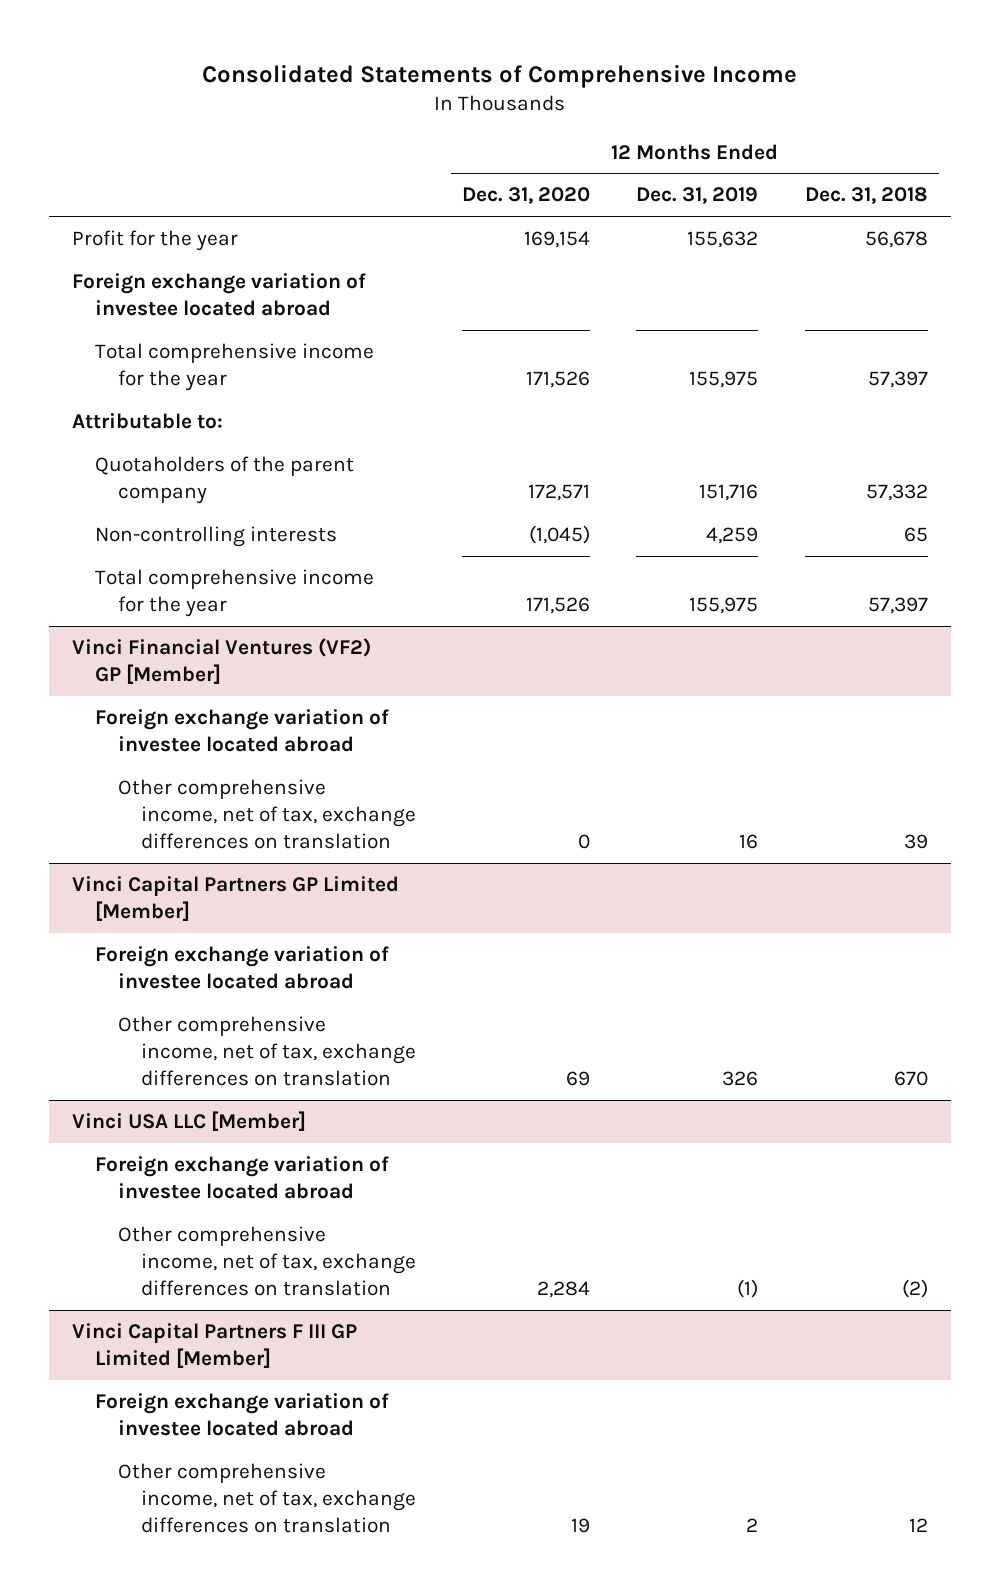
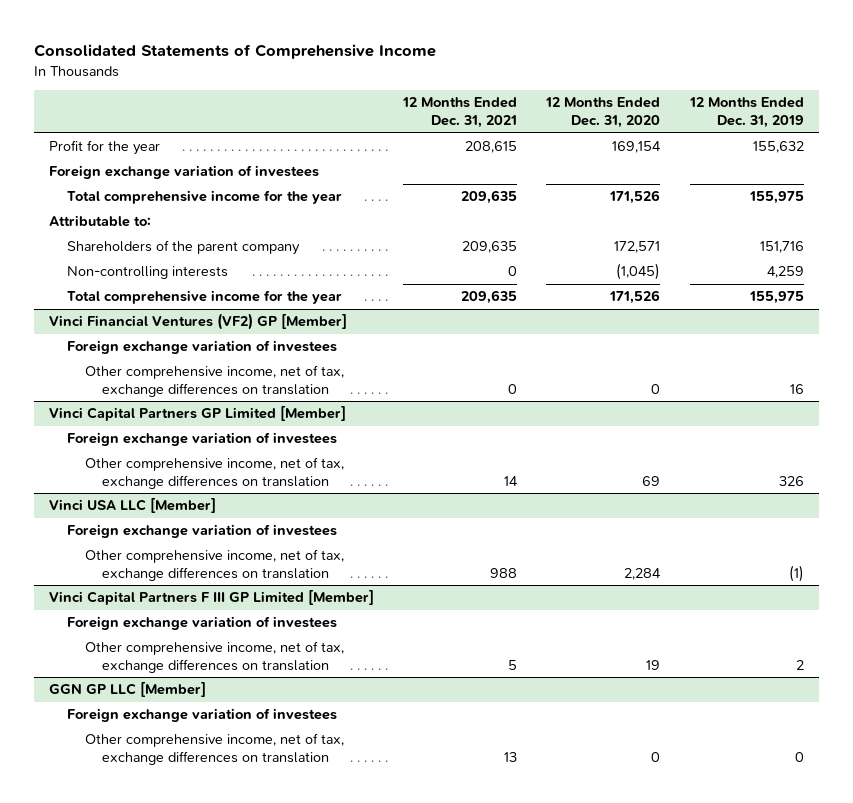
[804,187,928,205] Dec. 31, 2018 -> none
none -> [402,97,518,129] 12 Months Ended Dec. 31, 2021
[72,272,367,316] Foreign exchange variation of investee located abroad -> [48,165,319,180] Foreign exchange variation of investees
[95,455,355,504] Quotaholders of the parent company -> [66,240,300,256] Shareholders of the parent company
[95,708,390,752] Foreign exchange variation of investee located abroad -> [66,340,337,355] Foreign exchange variation of investees
[95,945,390,989] Foreign exchange variation of investee located abroad -> [66,432,337,447] Foreign exchange variation of investees
[95,1155,390,1199] Foreign exchange variation of investee located abroad -> [66,524,337,539] Foreign exchange variation of investees
[95,1392,390,1436] Foreign exchange variation of investee located abroad -> [66,616,337,631] Foreign exchange variation of investees
none -> [48,682,206,698] GGN GP LLC [Member]
none -> [66,708,337,723] Foreign exchange variation of investees
none -> [84,733,344,766] Other comprehensive income, net of tax, exchange differences on translation

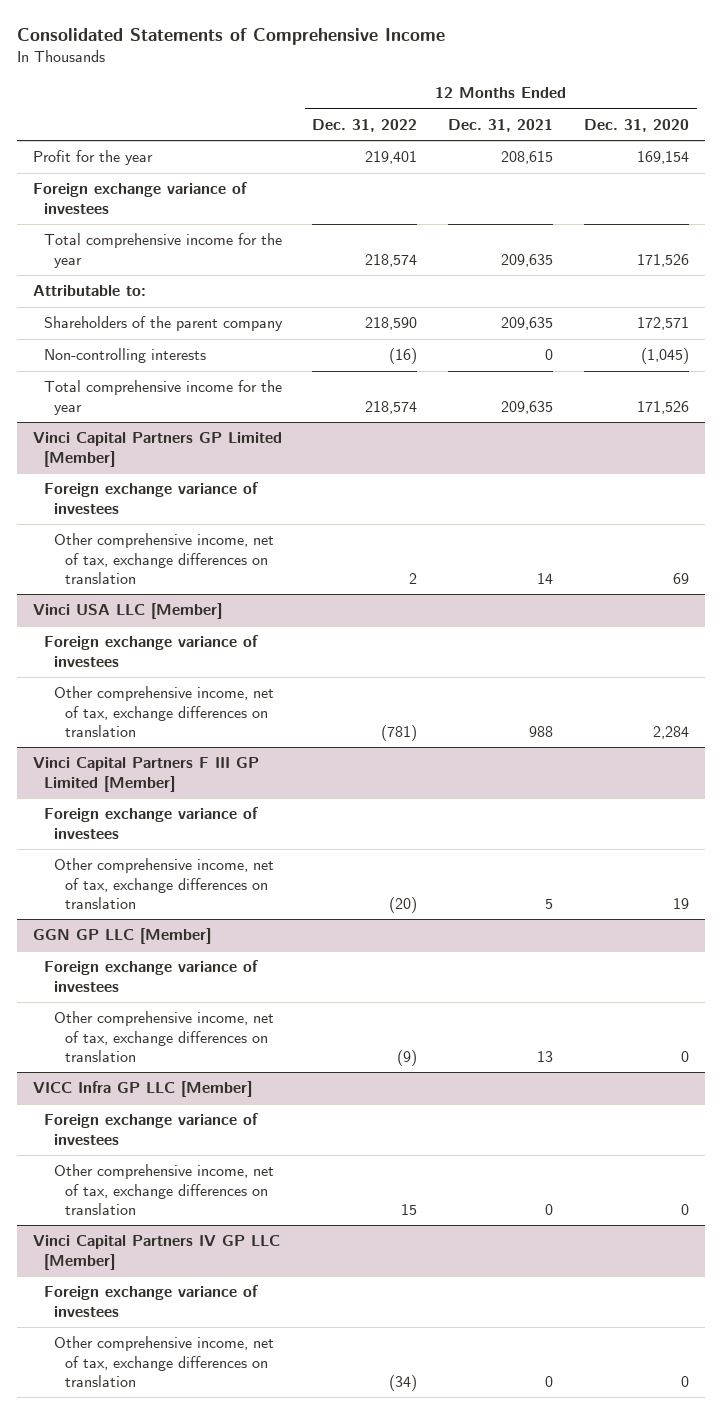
[688,97,804,129] 12 Months Ended Dec. 31, 2019 -> none
none -> [312,118,418,132] Dec. 31, 2022
[48,165,319,180] Foreign exchange variation of investees -> [32,182,248,214] Foreign exchange variance of investees
[48,313,347,331] Vinci Financial Ventures (VF2) GP [Member] -> none
[66,340,337,355] Foreign exchange variation of investees -> none
[84,365,344,398] Other comprehensive income, net of tax, exchange differences on translation -> none
[66,432,337,447] Foreign exchange variation of investees -> [43,482,259,514] Foreign exchange variance of investees
[66,524,337,539] Foreign exchange variation of investees -> [43,635,259,667] Foreign exchange variance of investees
[66,616,337,631] Foreign exchange variation of investees -> [43,807,259,839] Foreign exchange variance of investees
[66,708,337,723] Foreign exchange variation of investees -> [43,960,259,992] Foreign exchange variance of investees
none -> [32,1081,252,1098] VICC Infra GP LLC [Member]
none -> [43,1113,259,1145] Foreign exchange variance of investees
none -> [54,1164,275,1216] Other comprehensive income, net of tax, exchange differences on translation
none -> [32,1235,280,1270] Vinci Capital Partners IV GP LLC [Member]
none -> [43,1285,259,1317] Foreign exchange variance of investees
none -> [54,1336,275,1388] Other comprehensive income, net of tax, exchange differences on translation

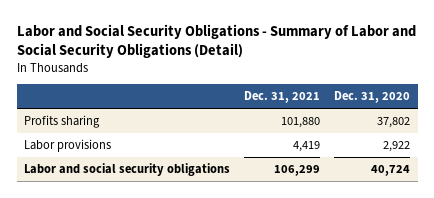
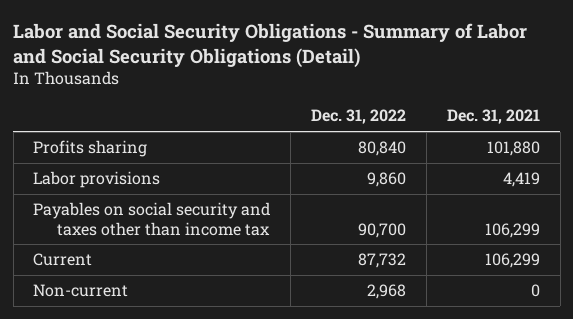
[334,91,411,104] Dec. 31, 2020 -> none
none -> [311,109,407,125] Dec. 31, 2022
none -> [33,202,271,236] Payables on social security and taxes other than income tax
[23,163,230,177] Labor and social security obligations -> [33,253,93,267] Current
none -> [33,284,129,298] Non-current

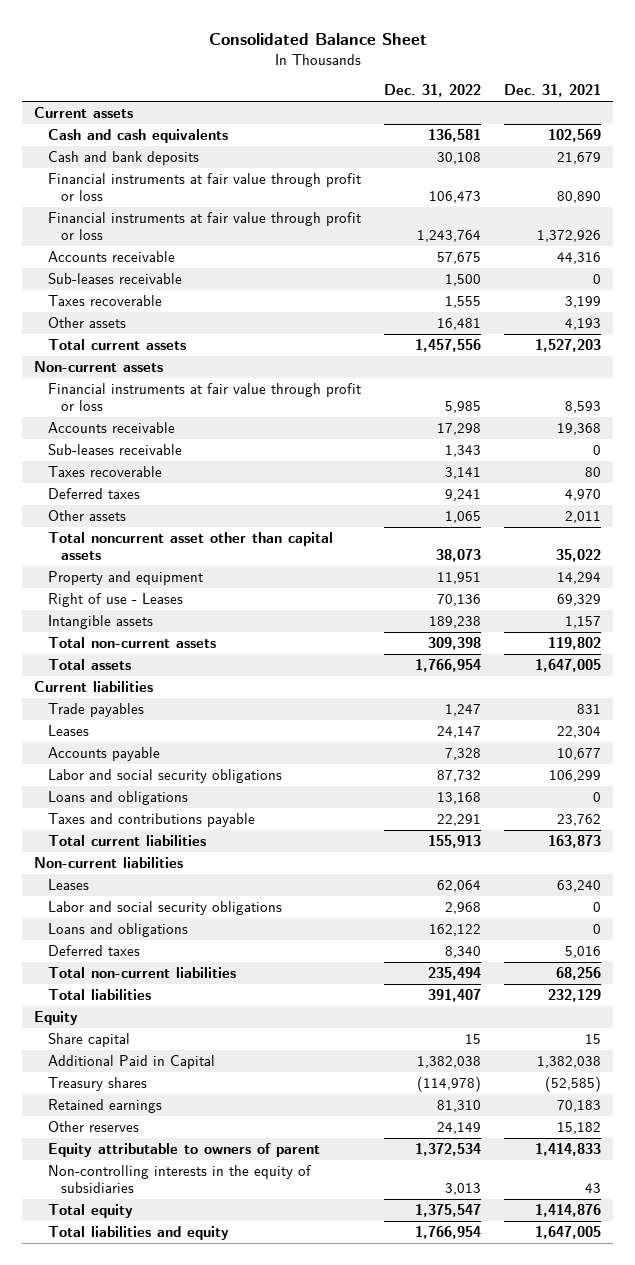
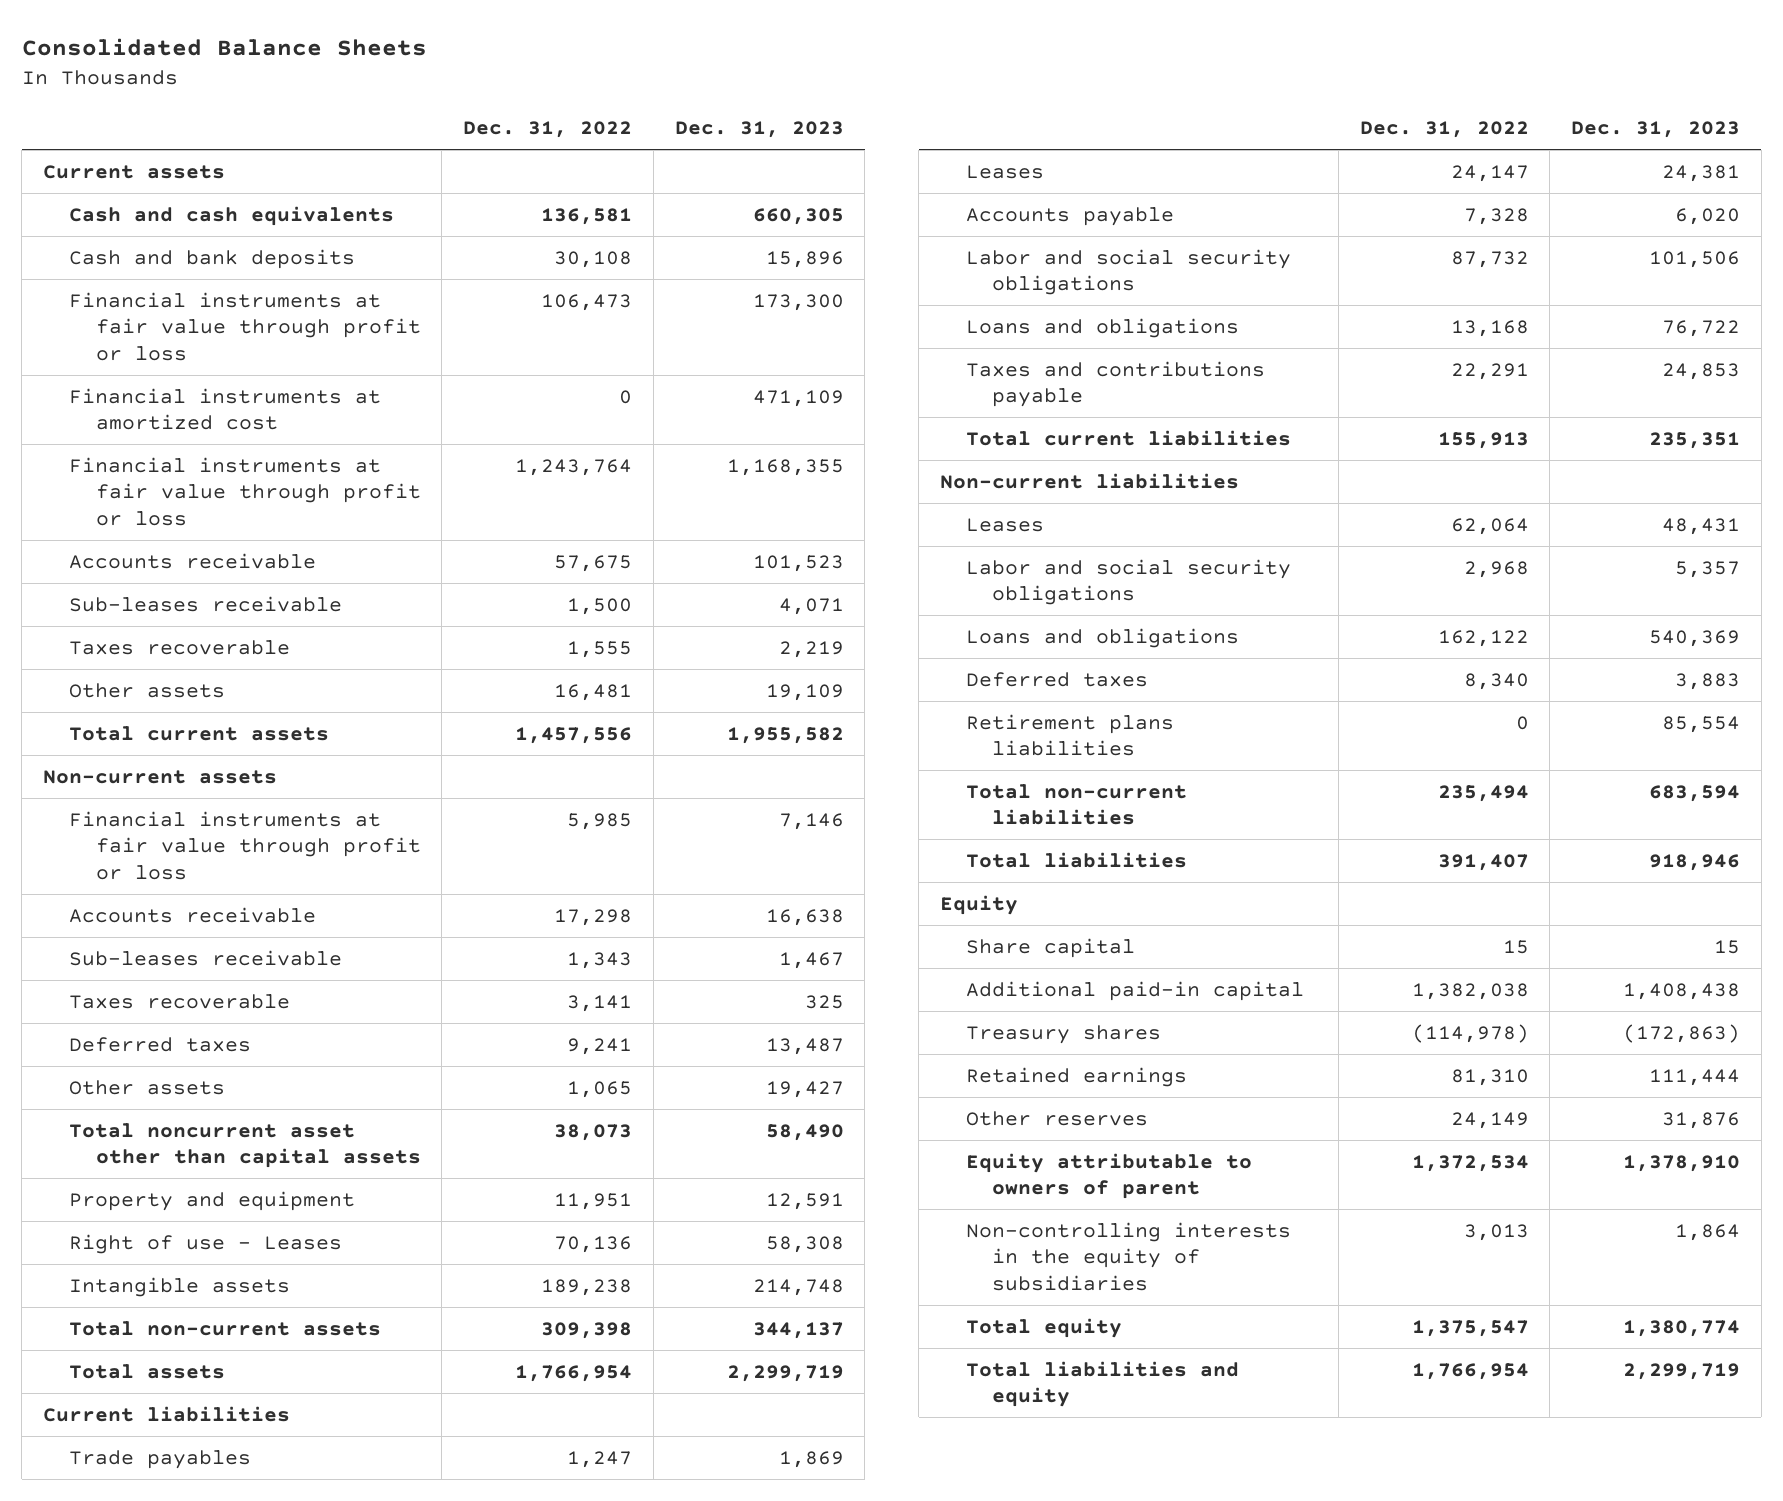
[208,32,427,45] Consolidated Balance Sheet -> [21,38,427,57] Consolidated Balance Sheets
[504,84,602,98] Dec. 31, 2021 -> none
none -> [674,120,844,138] Dec. 31, 2023
none -> [69,387,382,431] Financial instruments at amortized cost
none -> [966,713,1175,757] Retirement plans liabilities
[47,1055,215,1070] Additional Paid in Capital -> [966,980,1305,1001] Additional paid-in capital

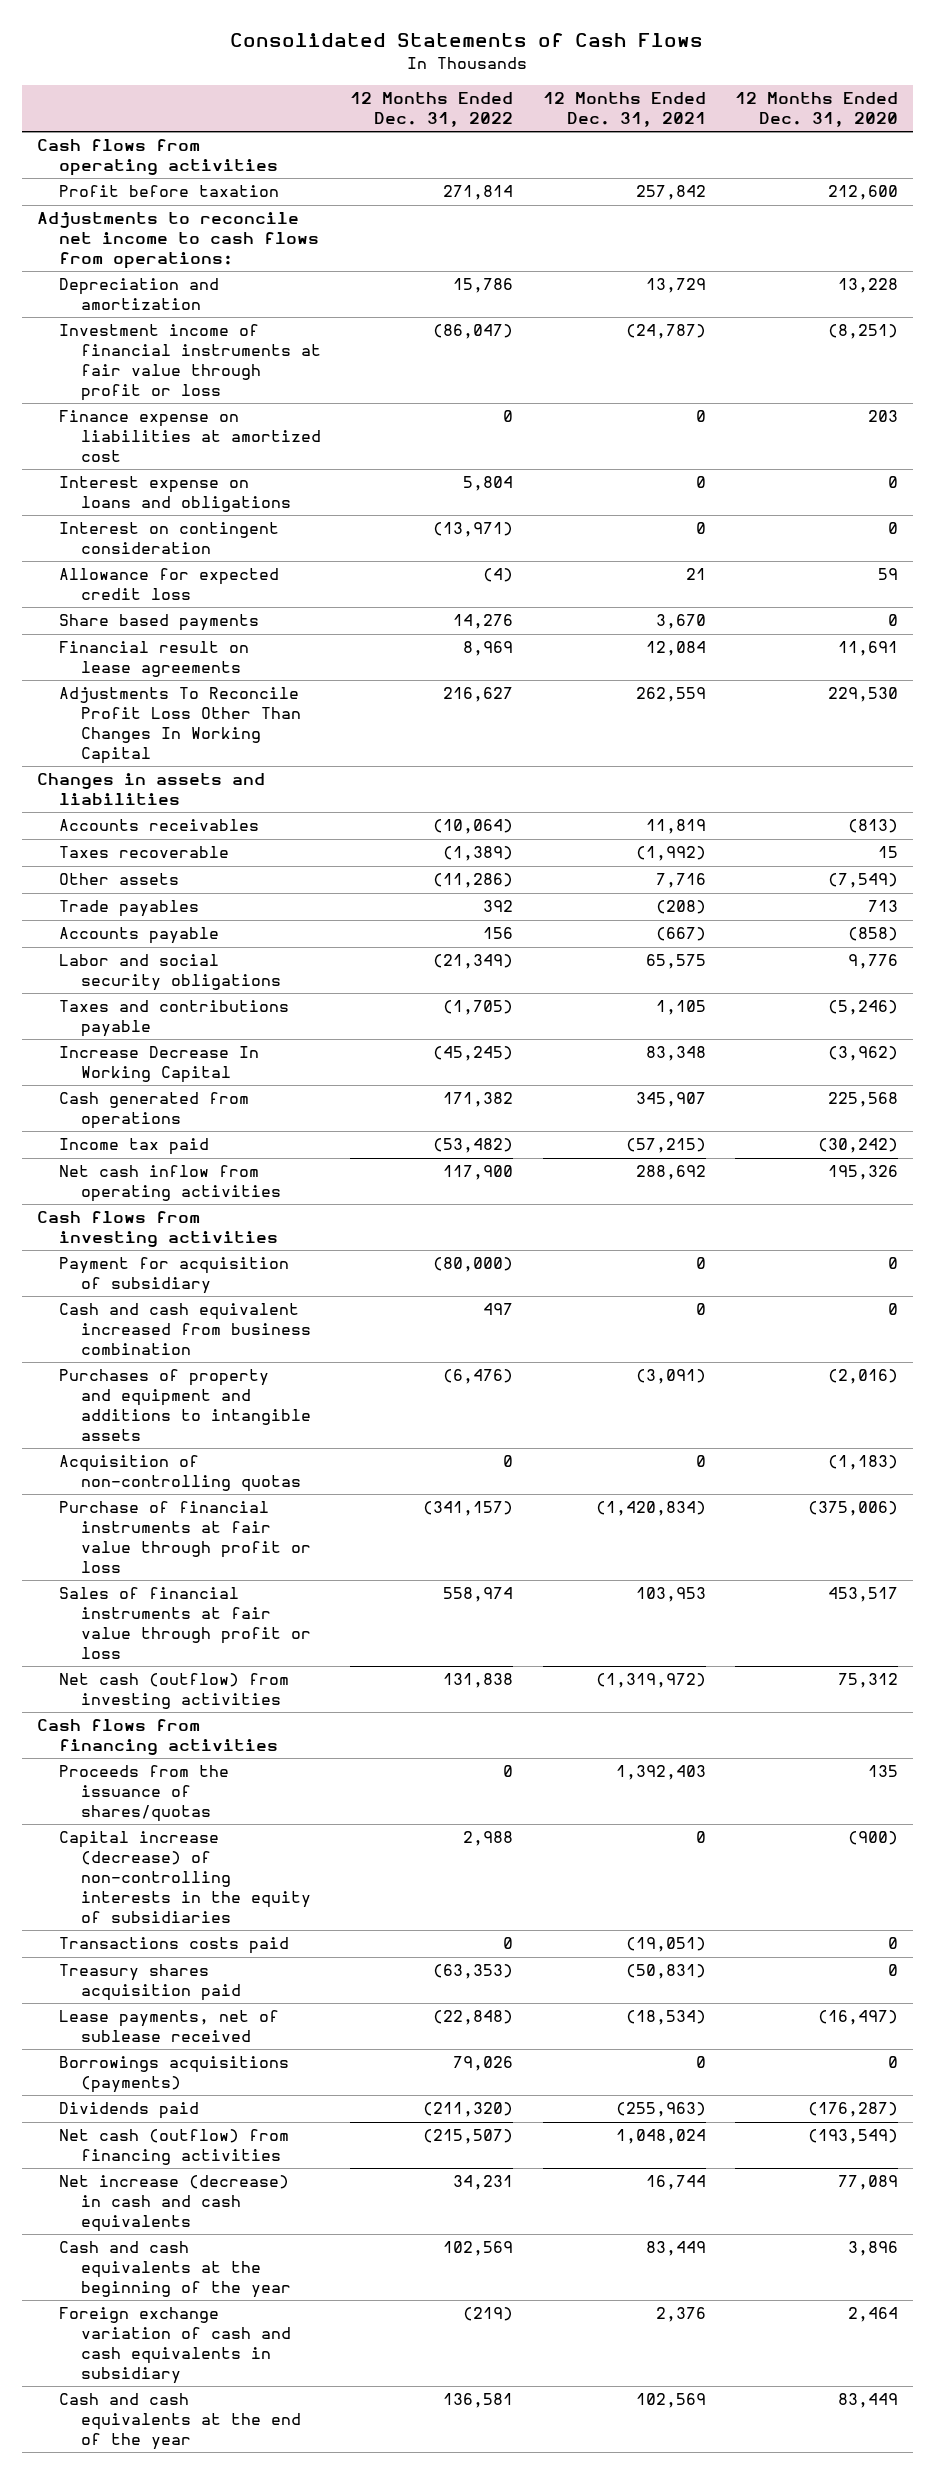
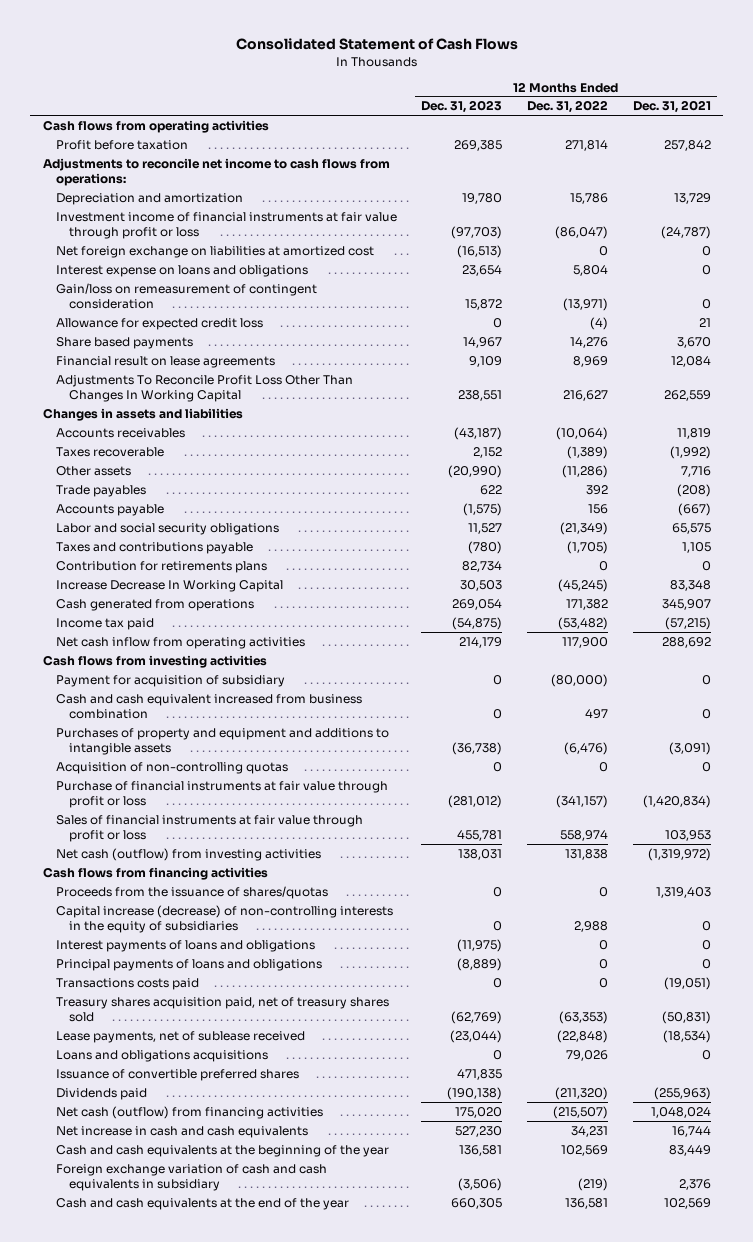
[230,32,704,47] Consolidated Statements of Cash Flows -> [235,38,518,51] Consolidated Statement of Cash Flows
[735,92,899,128] 12 Months Ended Dec. 31, 2020 -> none
none -> [421,100,503,114] Dec. 31, 2023
[58,410,321,463] Finance expense on liabilities at amortized cost -> [55,245,374,258] Net foreign exchange on liabilities at amortized cost
[58,522,279,555] Interest on contingent consideration -> [55,282,317,309] Gain/loss on remeasurement of contingent consideration
none -> [55,560,267,573] Contribution for retirements plans
[615,1765,706,1781] 1,392,403 -> [655,886,711,898] 1,319,403
none -> [55,939,315,952] Interest payments of loans and obligations
none -> [55,958,322,971] Principal payments of loans and obligations
[58,1964,241,2002] Treasury shares acquisition paid -> [55,996,389,1022] Treasury shares acquisition paid, net of treasury shares sold
[58,2056,289,2094] Borrowings acquisitions (payments) -> [55,1049,268,1062] Loans and obligations acquisitions
none -> [55,1068,299,1081] Issuance of convertible preferred shares
[58,2175,289,2233] Net increase (decrease) in cash and cash equivalents -> [55,1125,308,1138] Net increase in cash and cash equivalents

